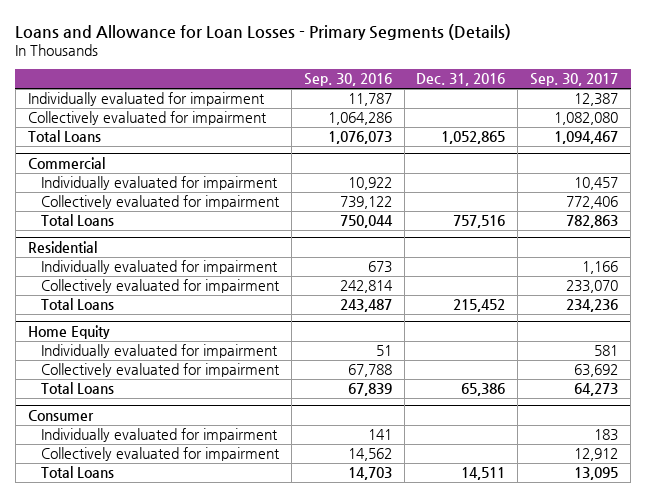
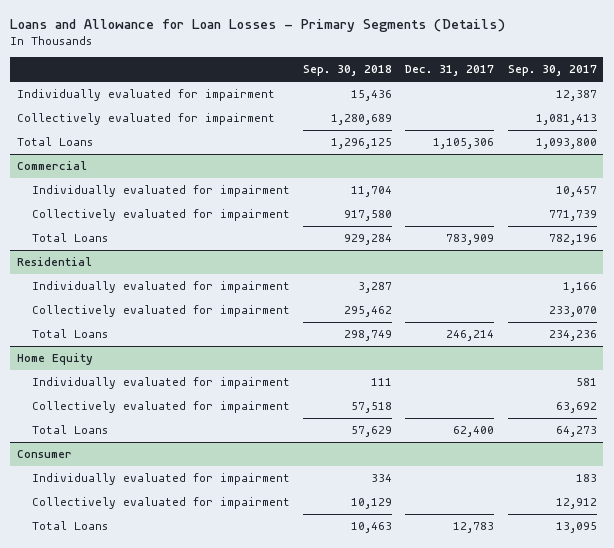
[303,73,392,87] Sep. 30, 2016 -> none
[416,73,506,87] Dec. 31, 2016 -> none
none -> [303,65,393,77] Sep. 30, 2018
none -> [405,65,495,77] Dec. 31, 2017
[554,112,619,126] 1,082,080 -> [535,114,597,126] 1,081,413
[554,131,619,145] 1,094,467 -> [535,138,597,150] 1,093,800
[566,196,619,210] 772,406 -> [548,210,597,222] 771,739
[566,215,619,229] 782,863 -> [548,234,597,246] 782,196

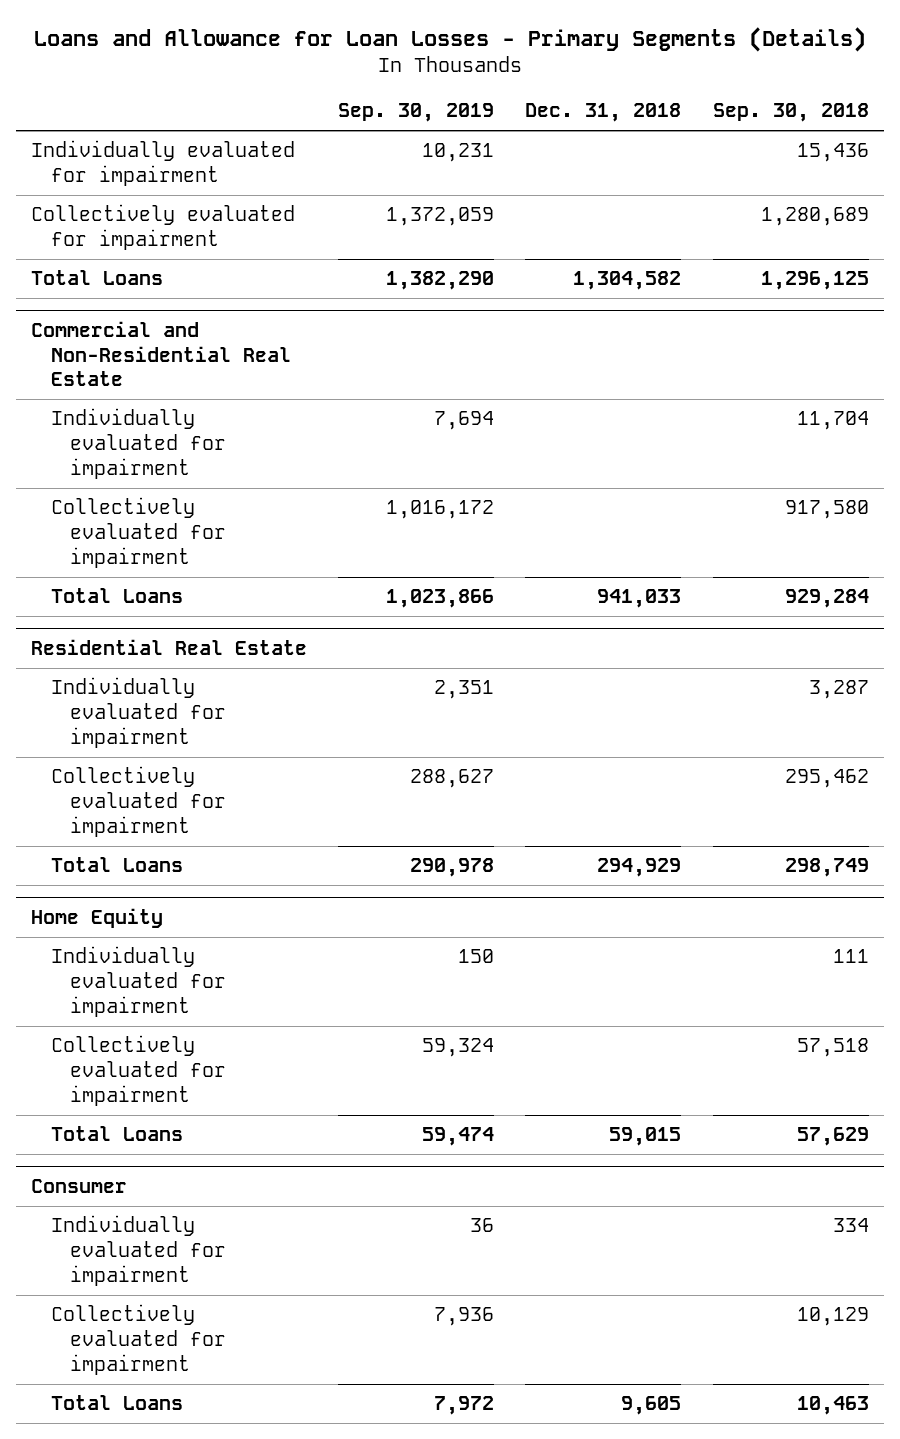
[405,65,495,77] Dec. 31, 2017 -> none
[507,65,597,77] Sep. 30, 2017 -> none
none -> [338,103,495,123] Sep. 30, 2019
none -> [525,103,682,123] Dec. 31, 2018
[16,161,87,171] Commercial -> [31,320,291,387] Commercial and Non-Residential Real Estate
[16,257,92,267] Residential -> [31,638,308,655] Residential Real Estate

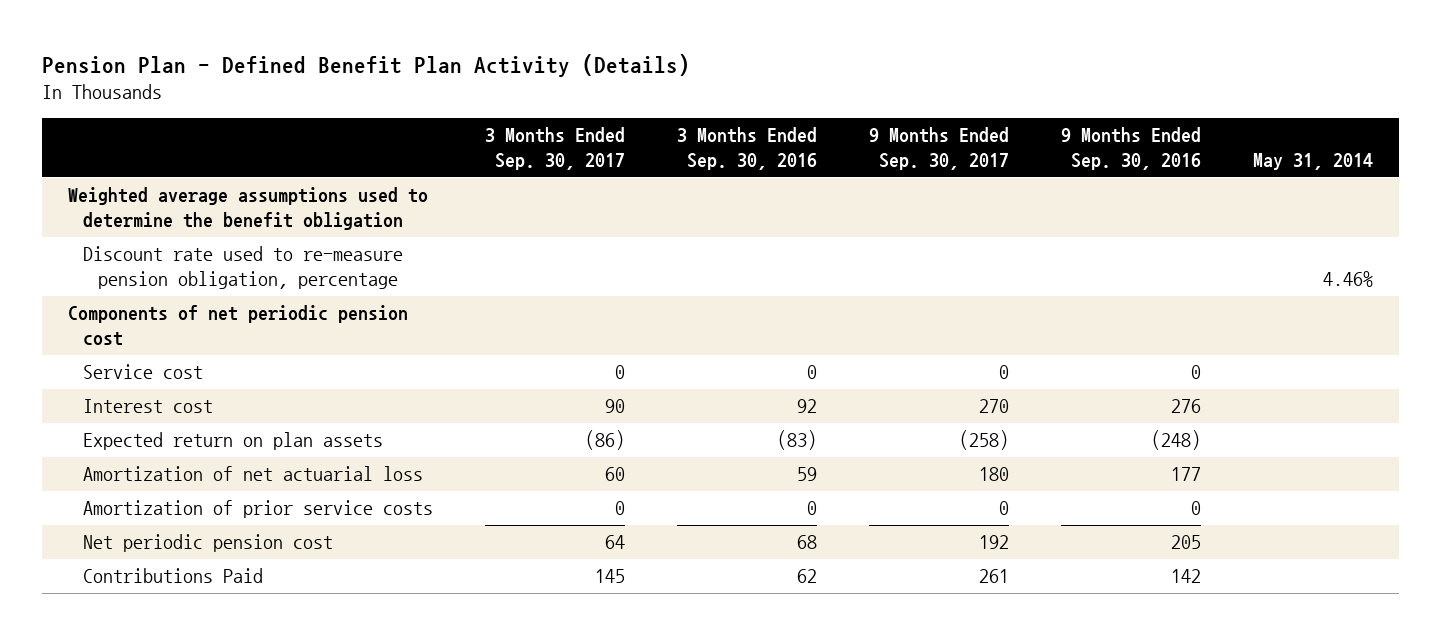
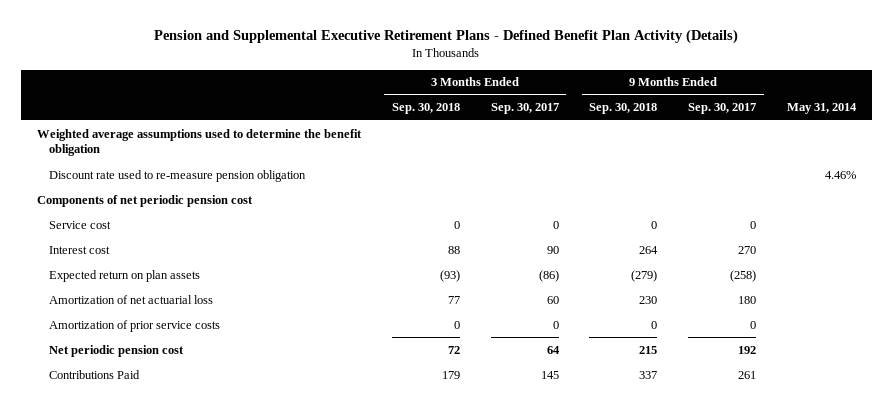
[41,53,690,77] Pension Plan - Defined Benefit Plan Activity (Details) -> [154,29,739,45] Pension and Supplemental Executive Retirement Plans - Defined Benefit Plan Activity (Details)
[677,126,818,171] 3 Months Ended Sep. 30, 2016 -> none
[1061,126,1202,171] 9 Months Ended Sep. 30, 2016 -> none
none -> [391,103,460,115] Sep. 30, 2018
none -> [589,103,658,115] Sep. 30, 2018
[82,246,403,290] Discount rate used to re-measure pension obligation, percentage -> [48,169,306,182] Discount rate used to re-measure pension obligation

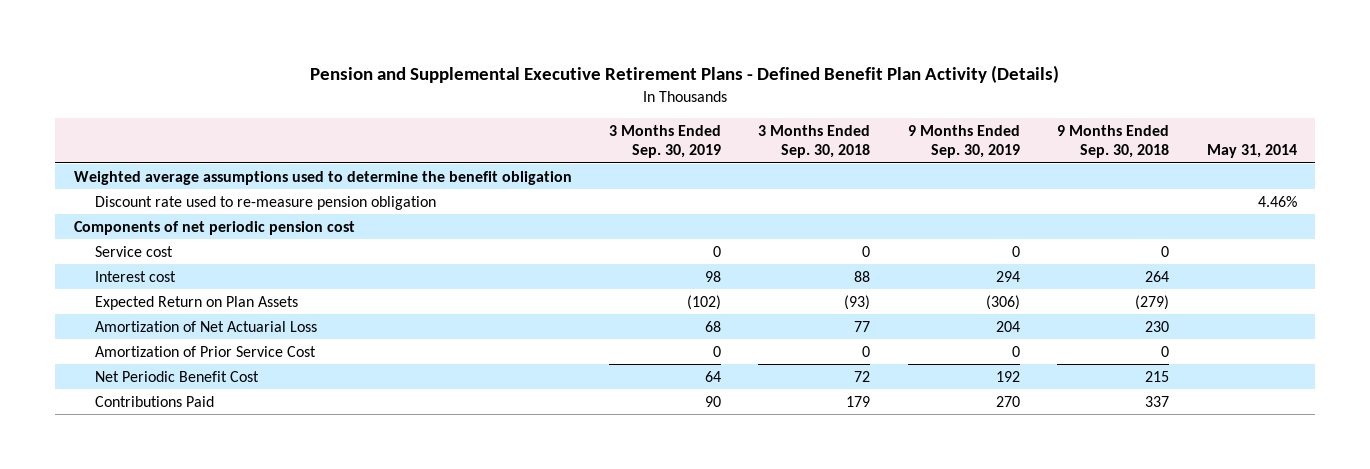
[490,103,559,115] Sep. 30, 2017 -> none
[688,103,757,115] Sep. 30, 2017 -> none
none -> [608,124,721,159] 3 Months Ended Sep. 30, 2019
none -> [907,124,1020,159] 9 Months Ended Sep. 30, 2019
[48,269,200,282] Expected return on plan assets -> [94,295,298,310] Expected Return on Plan Assets
[48,294,213,304] Amortization of net actuarial loss -> [94,320,317,332] Amortization of Net Actuarial Loss
[48,319,220,332] Amortization of prior service costs -> [94,345,316,357] Amortization of Prior Service Cost
[48,344,184,357] Net periodic pension cost -> [94,370,259,382] Net Periodic Benefit Cost

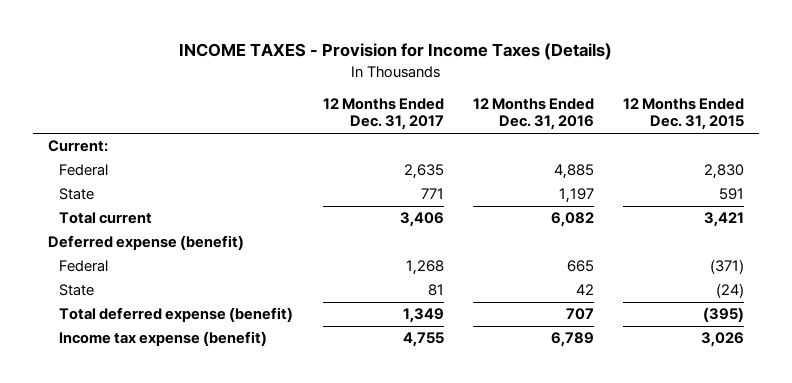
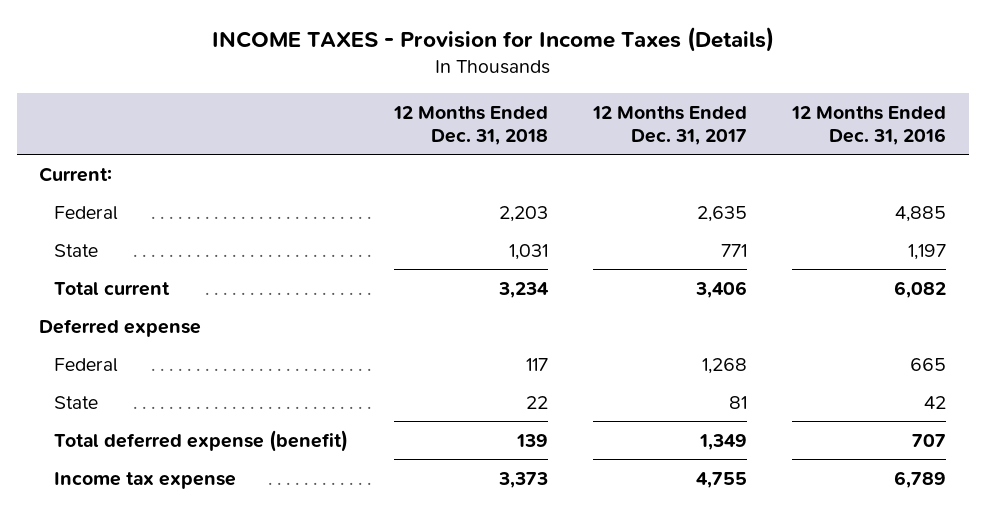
[623,97,745,131] 12 Months Ended Dec. 31, 2015 -> none
none -> [392,105,548,145] 12 Months Ended Dec. 31, 2018
[47,235,244,251] Deferred expense (benefit) -> [39,318,202,337] Deferred expense
[59,331,268,347] Income tax expense (benefit) -> [54,471,237,489] Income tax expense

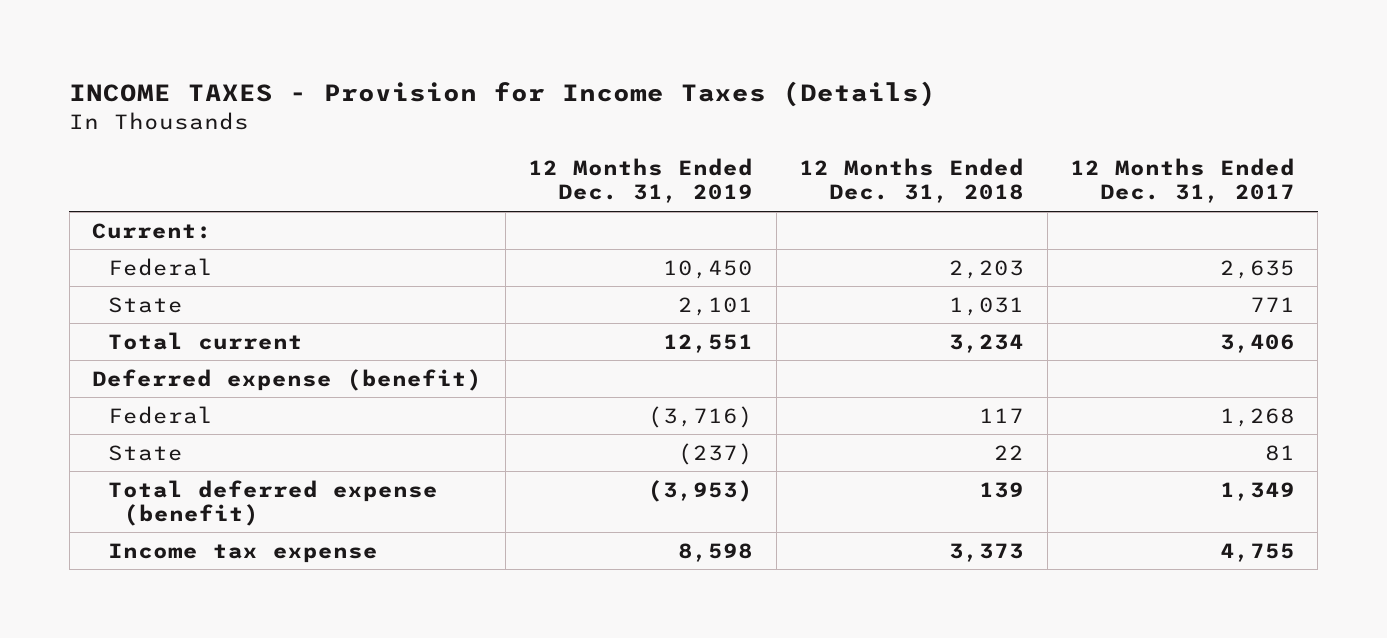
[791,105,947,145] 12 Months Ended Dec. 31, 2016 -> none
none -> [528,158,754,204] 12 Months Ended Dec. 31, 2019
[39,318,202,337] Deferred expense -> [92,368,483,391] Deferred expense (benefit)

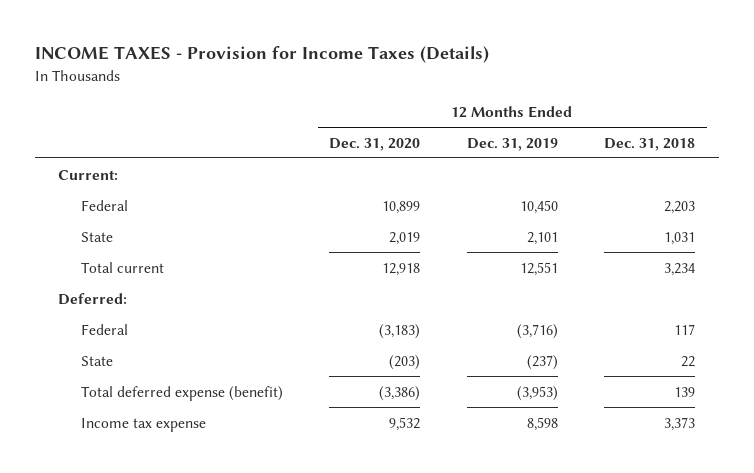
[1070,158,1296,204] 12 Months Ended Dec. 31, 2017 -> none
none -> [329,137,421,151] Dec. 31, 2020
[92,368,483,391] Deferred expense (benefit) -> [58,292,128,305] Deferred:

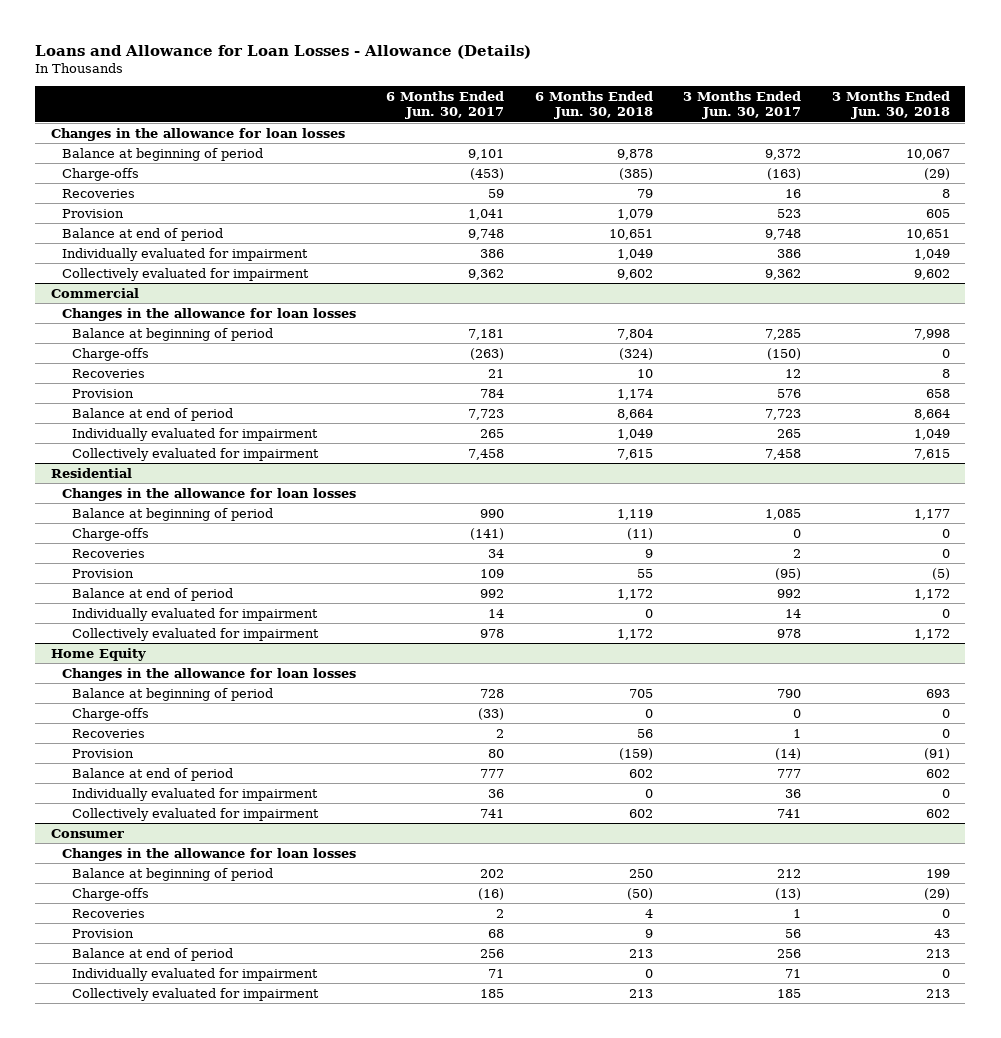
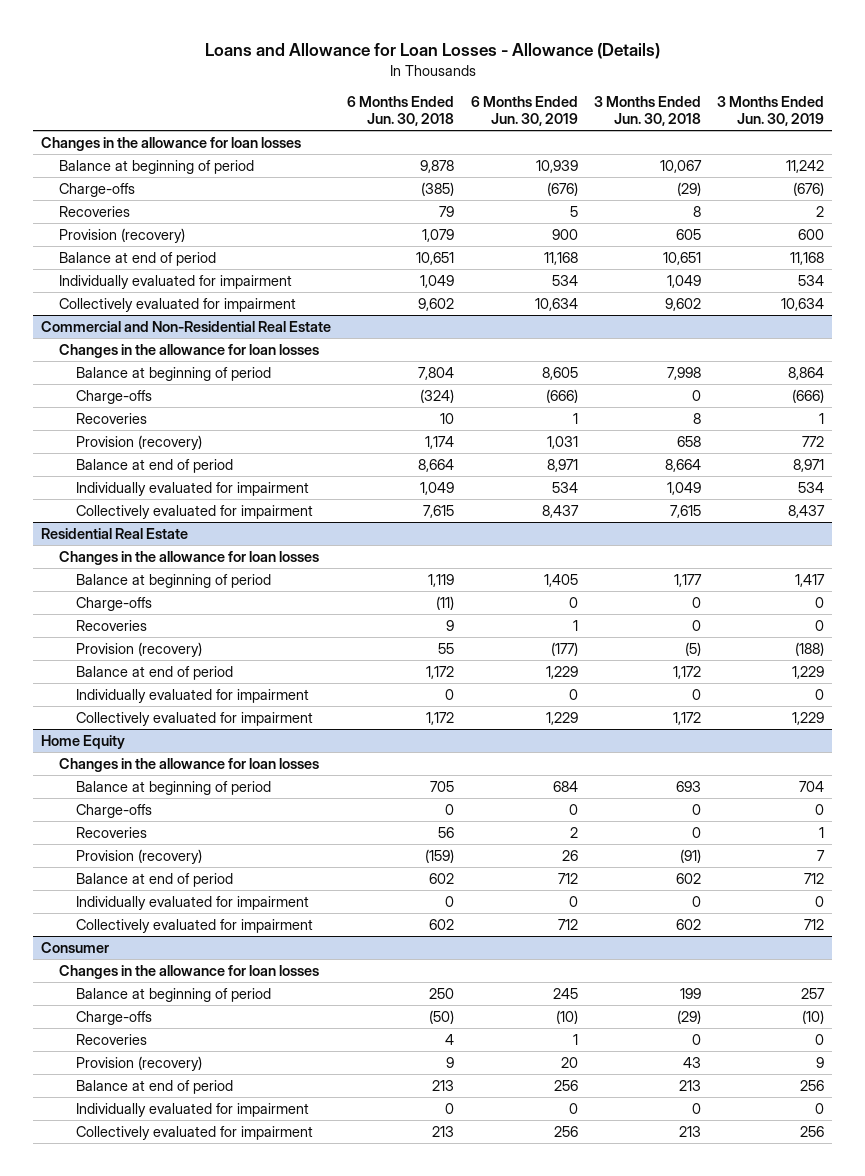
[386,91,505,120] 6 Months Ended Jun. 30, 2017 -> none
[683,91,802,120] 3 Months Ended Jun. 30, 2017 -> none
none -> [470,95,578,127] 6 Months Ended Jun. 30, 2019
none -> [717,95,825,127] 3 Months Ended Jun. 30, 2019
[61,208,124,218] Provision -> [58,227,185,243] Provision (recovery)
[50,287,139,298] Commercial -> [41,320,332,332] Commercial and Non-Residential Real Estate
[72,388,135,398] Provision -> [76,434,203,450] Provision (recovery)
[50,467,132,478] Residential -> [41,527,189,539] Residential Real Estate
[72,568,135,578] Provision -> [76,641,203,657] Provision (recovery)
[72,748,135,758] Provision -> [76,848,203,864] Provision (recovery)
[72,928,135,938] Provision -> [76,1055,203,1071] Provision (recovery)

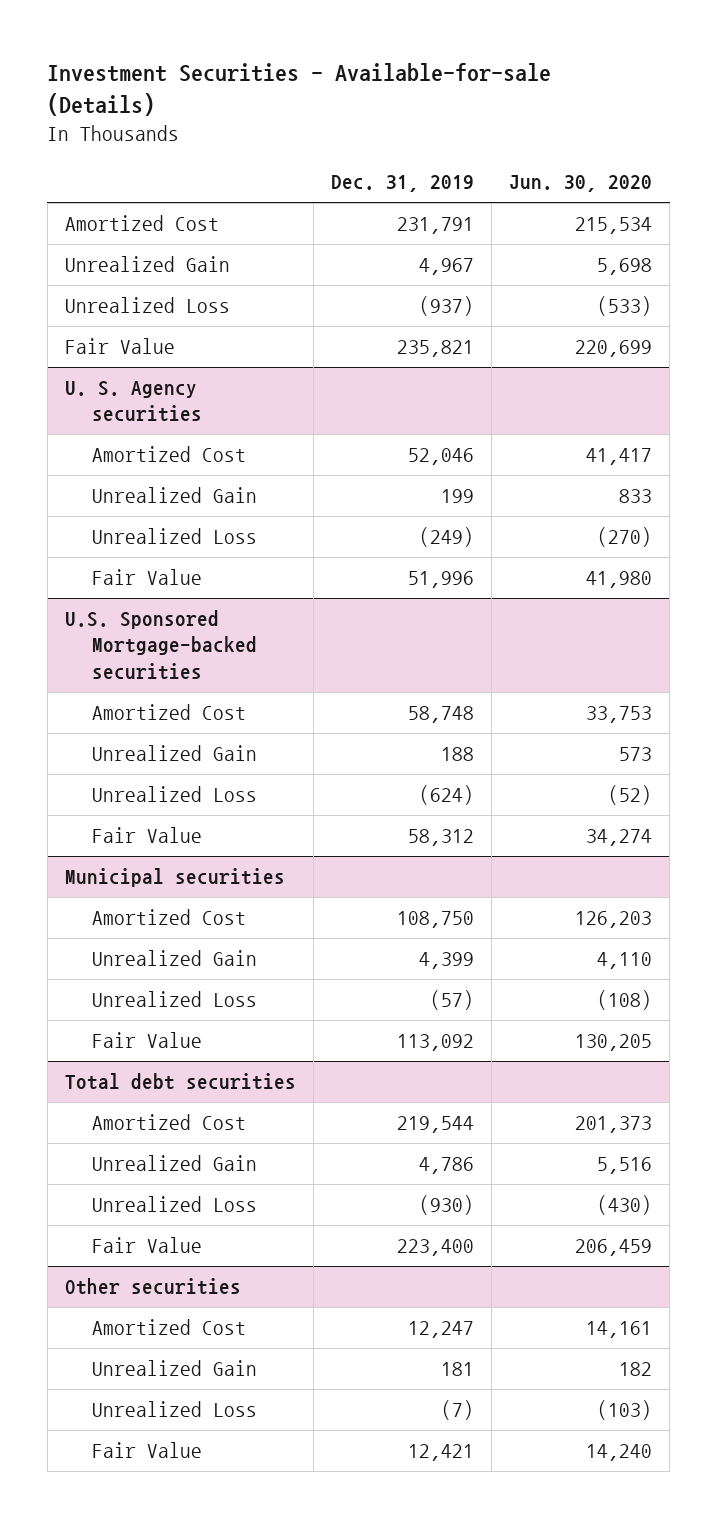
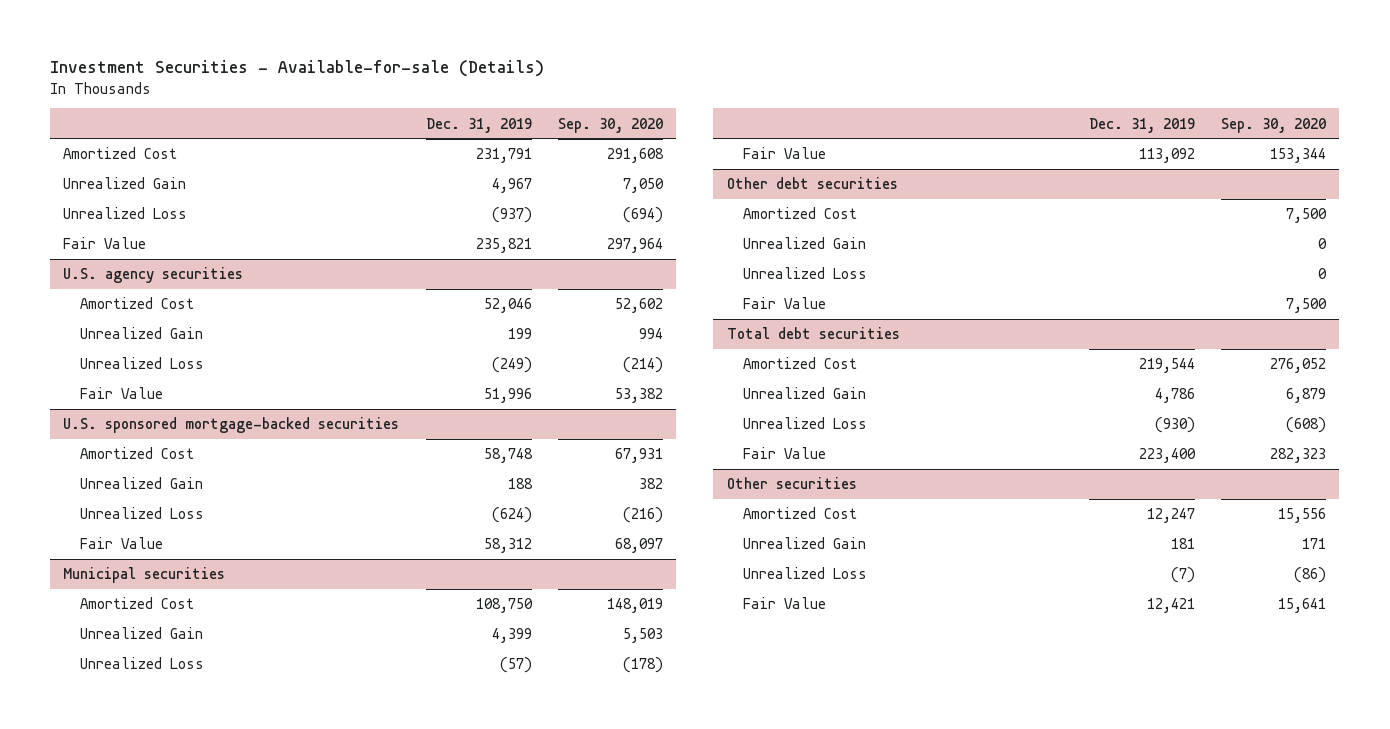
[509,175,653,193] Jun. 30, 2020 -> none
none -> [558,117,664,133] Sep. 30, 2020
[64,381,203,423] U. S. Agency securities -> [63,267,244,284] U.S. agency securities
[64,610,258,680] U.S. Sponsored Mortgage-backed securities -> [63,417,400,434] U.S. sponsored mortgage-backed securities
none -> [726,177,898,190] Other debt securities
none -> [743,207,858,220] Amortized Cost
none -> [743,237,867,250] Unrealized Gain
none -> [743,267,868,280] Unrealized Loss
none -> [743,297,827,310] Fair Value

